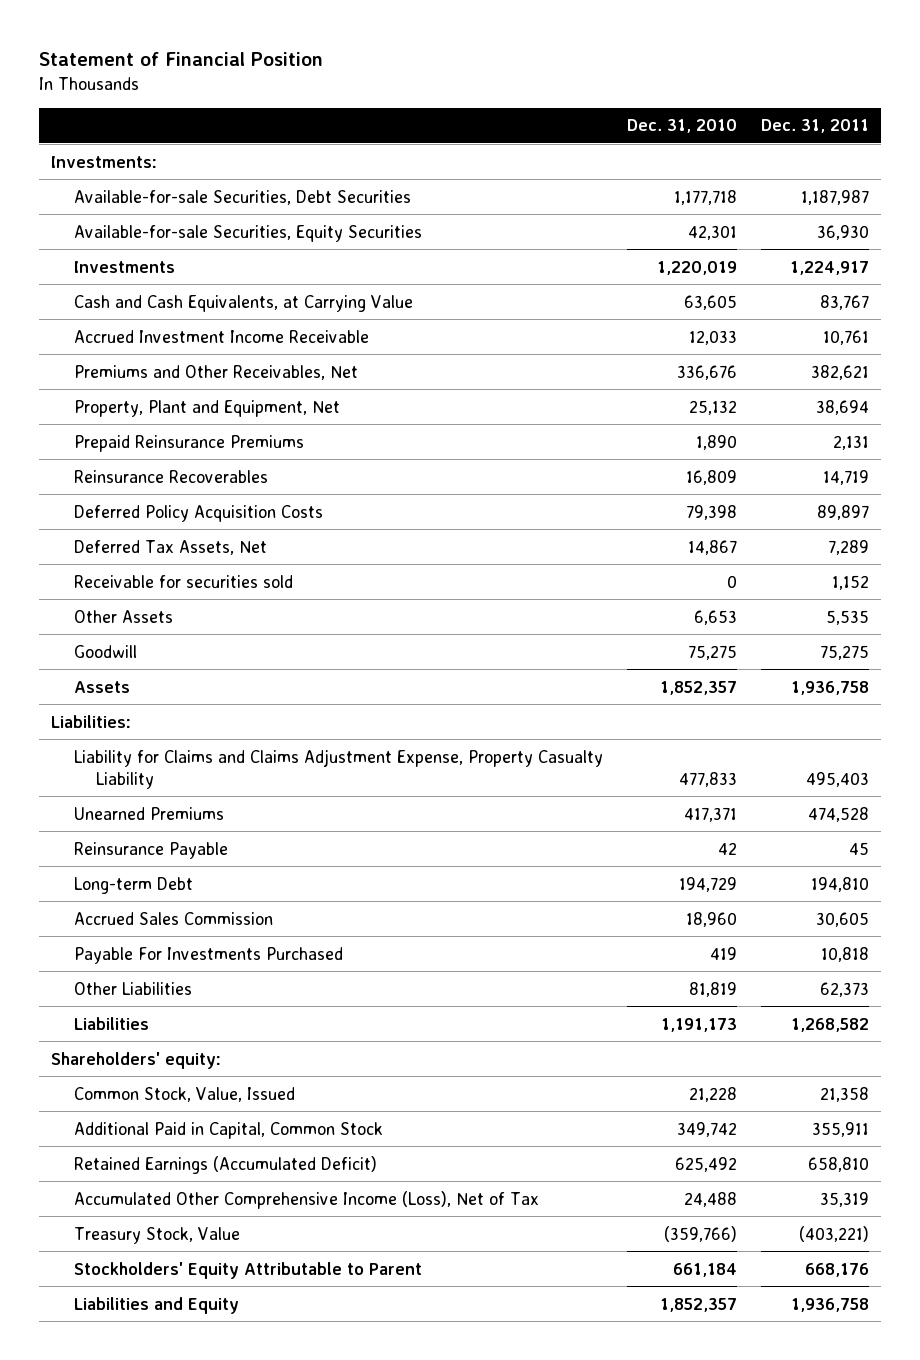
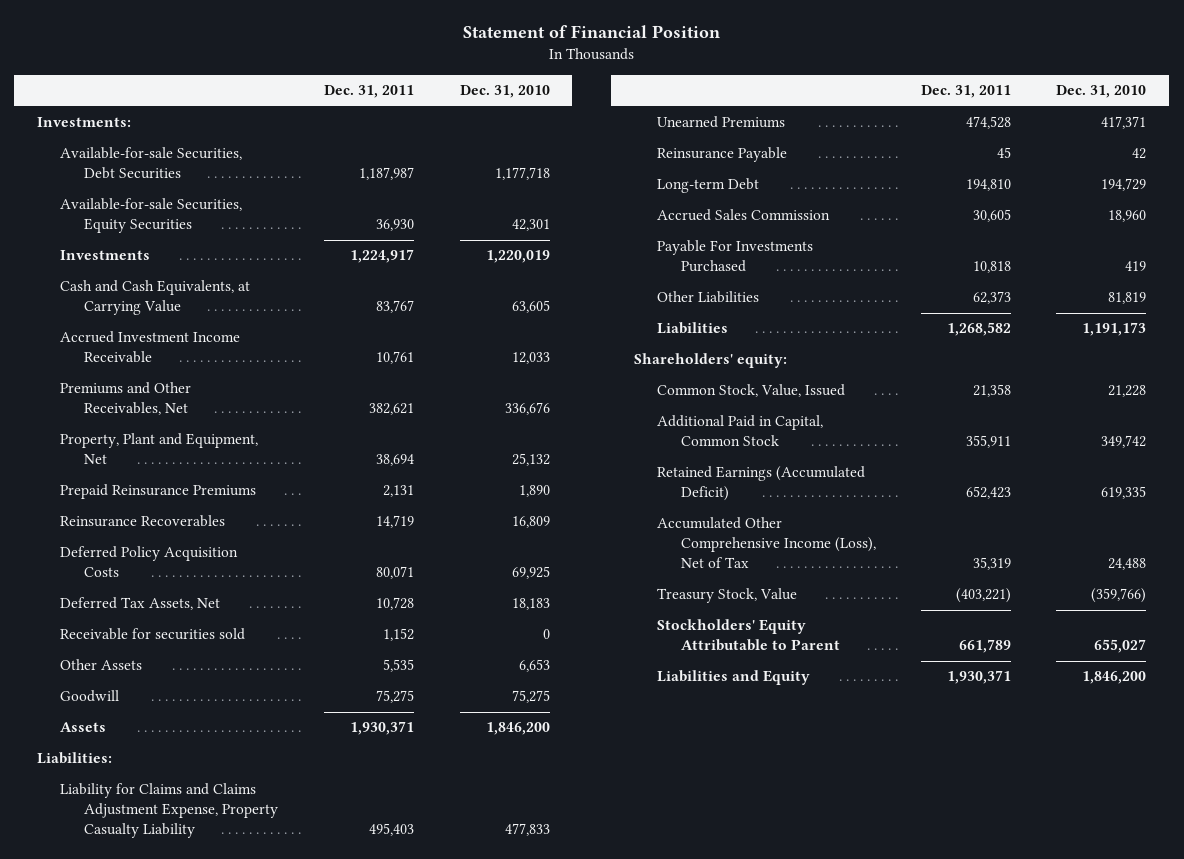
[685,504,737,520] 79,398 -> [511,566,550,580] 69,925
[817,504,870,520] 89,897 -> [376,566,415,580] 80,071
[687,539,737,555] 14,867 -> [511,598,550,611] 18,183
[828,539,870,555] 7,289 -> [376,597,415,611] 10,728
[659,680,737,695] 1,852,357 -> [485,722,550,736] 1,846,200
[791,680,870,695] 1,936,758 -> [350,721,415,736] 1,930,371
[674,1156,737,1172] 625,492 -> [1101,486,1147,500] 619,335
[808,1156,870,1172] 658,810 -> [965,486,1011,500] 652,423
[672,1262,737,1277] 661,184 -> [1094,639,1147,654] 655,027
[805,1262,870,1277] 668,176 -> [958,639,1011,654] 661,789
[659,1297,737,1312] 1,852,357 -> [1082,671,1147,685] 1,846,200
[791,1297,870,1312] 1,936,758 -> [946,670,1011,685] 1,930,371

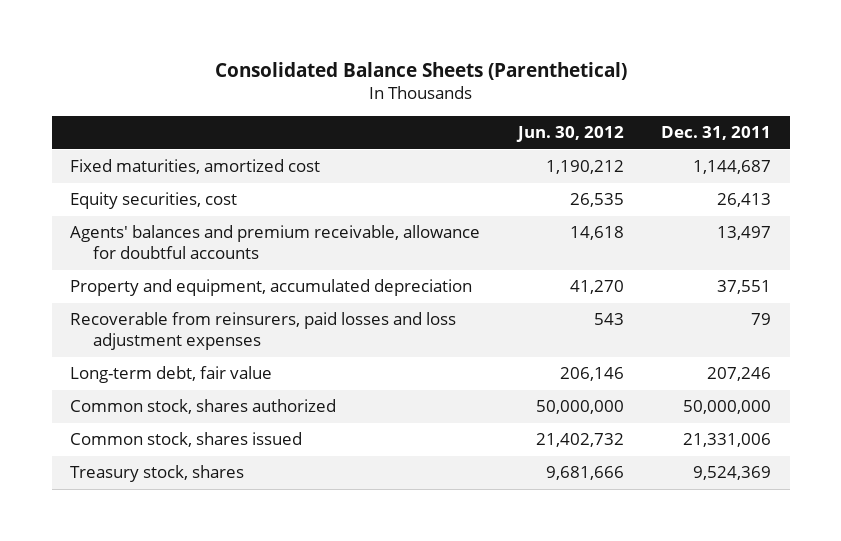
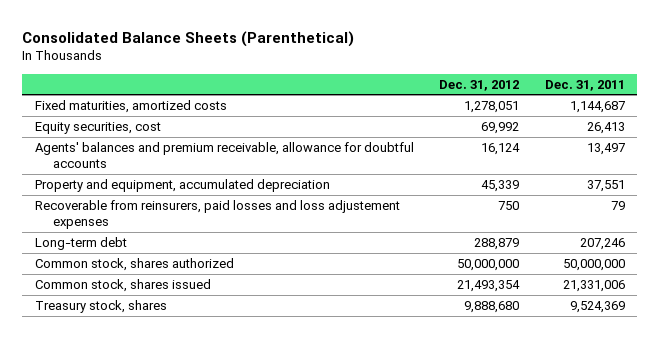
[515,126,624,143] Jun. 30, 2012 -> none
none -> [439,79,520,91] Dec. 31, 2012
[70,159,321,175] Fixed maturities, amortized cost -> [34,100,227,114] Fixed maturities, amortized costs
[70,312,457,351] Recoverable from reinsurers, paid losses and loss adjustment expenses -> [34,200,400,230] Recoverable from reinsurers, paid losses and loss adjustement expenses
[70,366,273,384] Long-term debt, fair value -> [34,237,127,251] Long-term debt

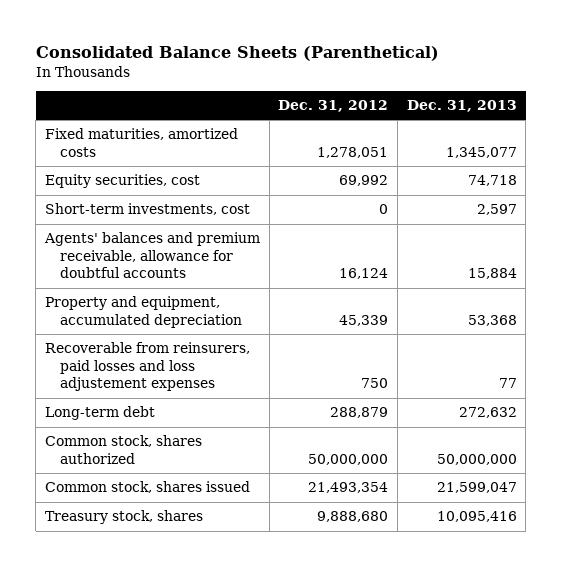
[544,79,625,91] Dec. 31, 2011 -> none
none -> [406,100,517,113] Dec. 31, 2013
none -> [44,203,250,216] Short-term investments, cost

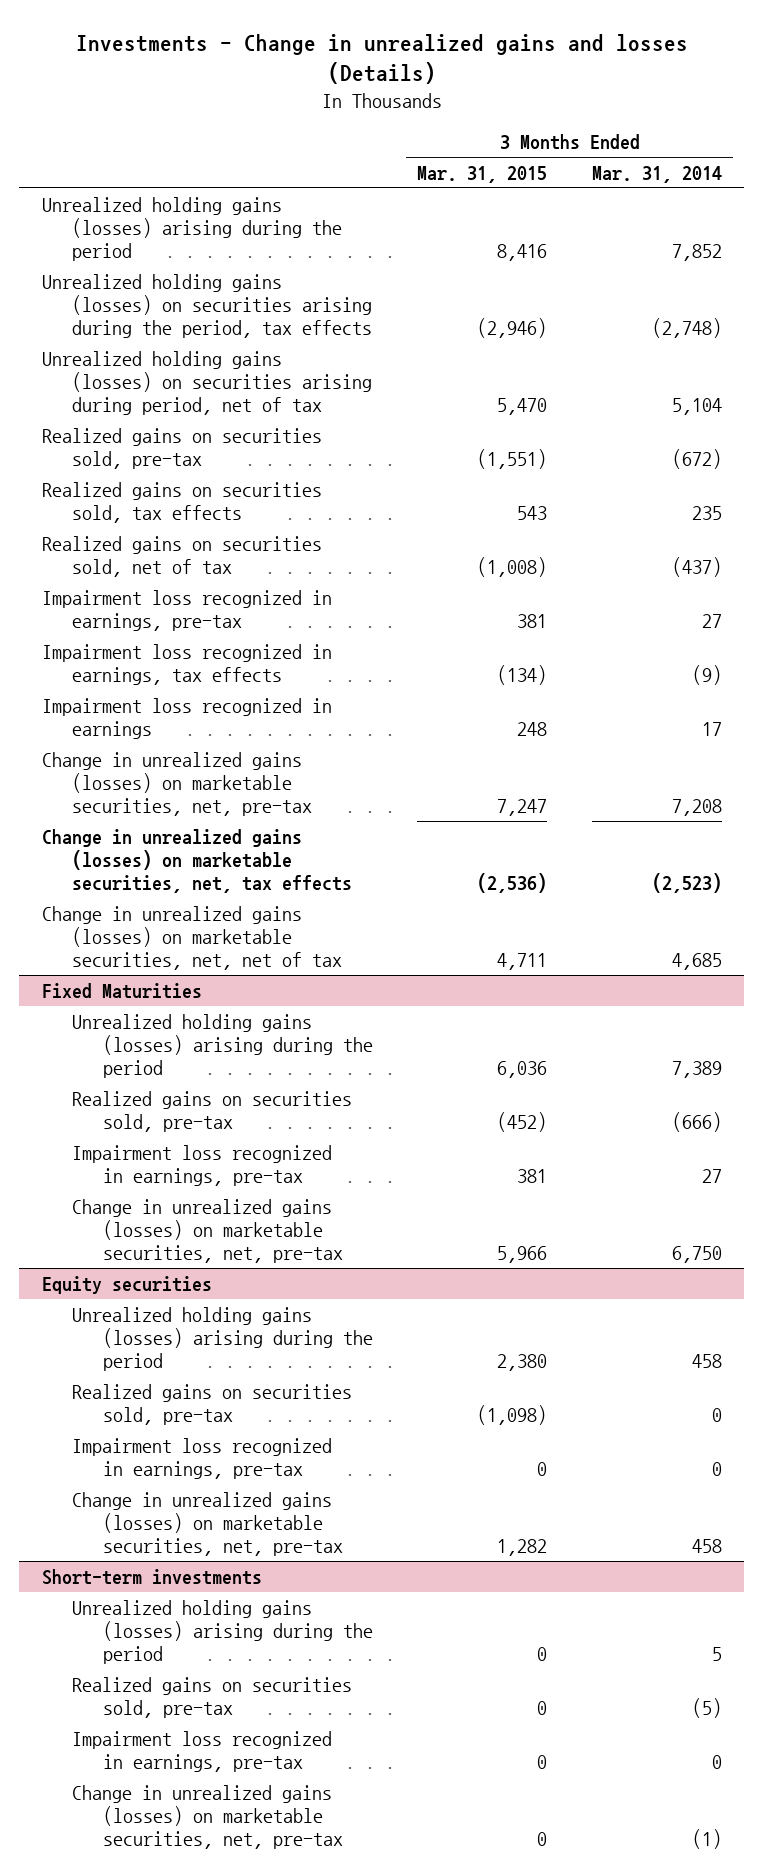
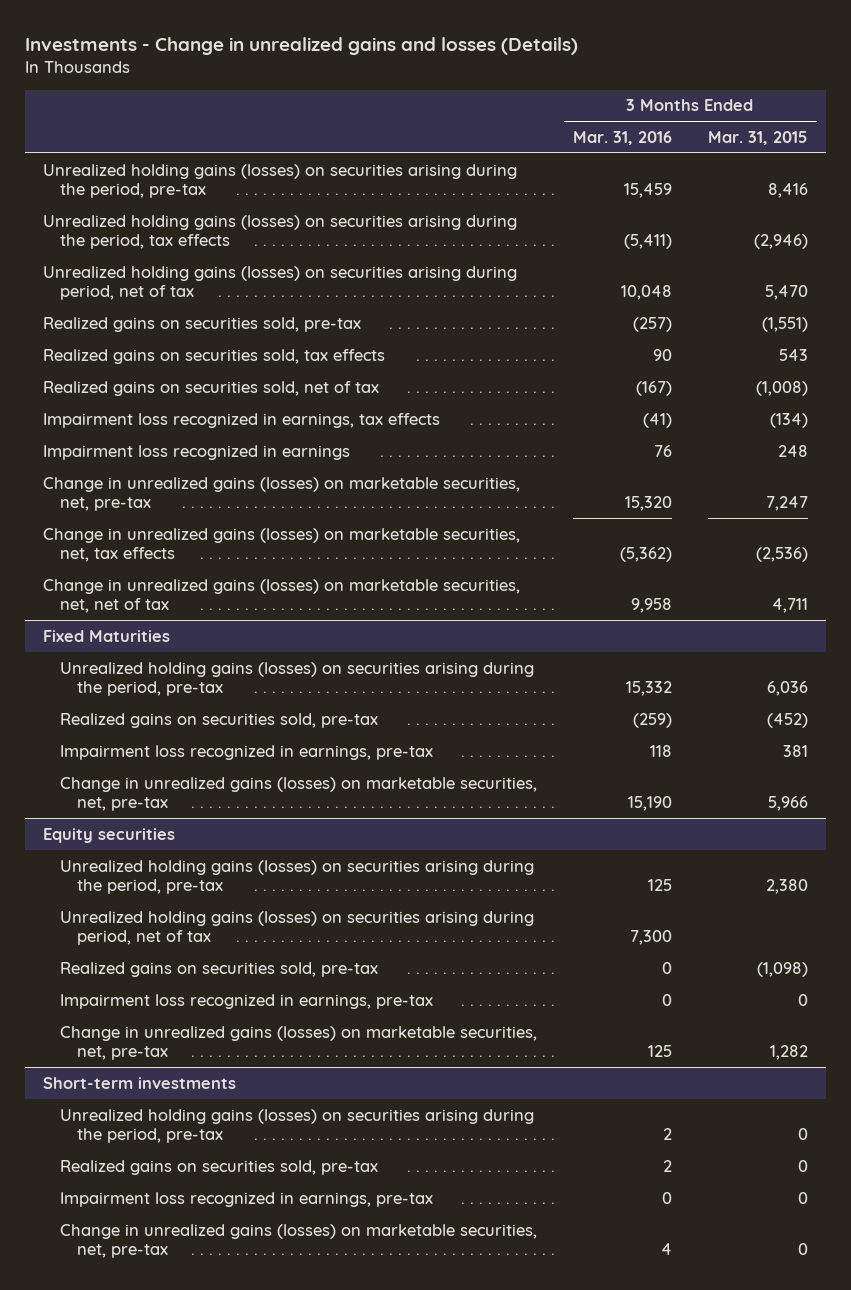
[591,165,722,183] Mar. 31, 2014 -> none
none -> [572,130,672,145] Mar. 31, 2016
[41,196,343,262] Unrealized holding gains (losses) arising during the period -> [42,163,517,199] Unrealized holding gains (losses) on securities arising during the period, pre-tax
[41,589,332,631] Impairment loss recognized in earnings, pre-tax -> none
[72,1013,373,1079] Unrealized holding gains (losses) arising during the period -> [59,661,534,697] Unrealized holding gains (losses) on securities arising during the period, pre-tax
[72,1306,373,1372] Unrealized holding gains (losses) arising during the period -> [59,859,534,895] Unrealized holding gains (losses) on securities arising during the period, pre-tax
none -> [59,910,534,946] Unrealized holding gains (losses) on securities arising during period, net of tax
[72,1599,373,1665] Unrealized holding gains (losses) arising during the period -> [59,1108,534,1144] Unrealized holding gains (losses) on securities arising during the period, pre-tax

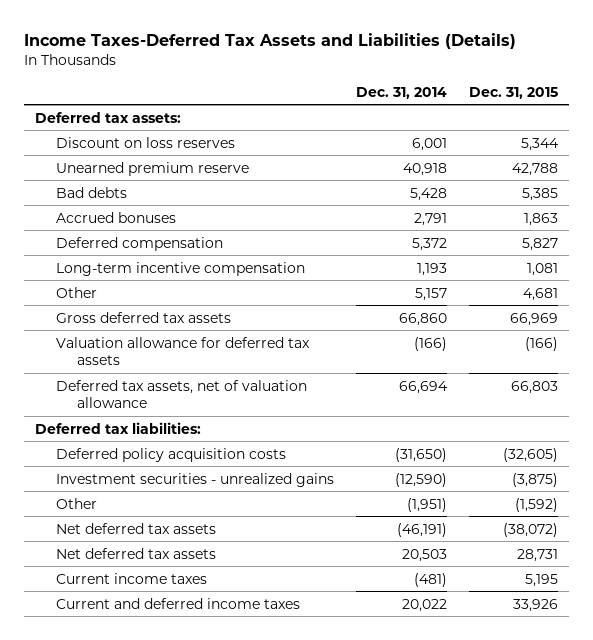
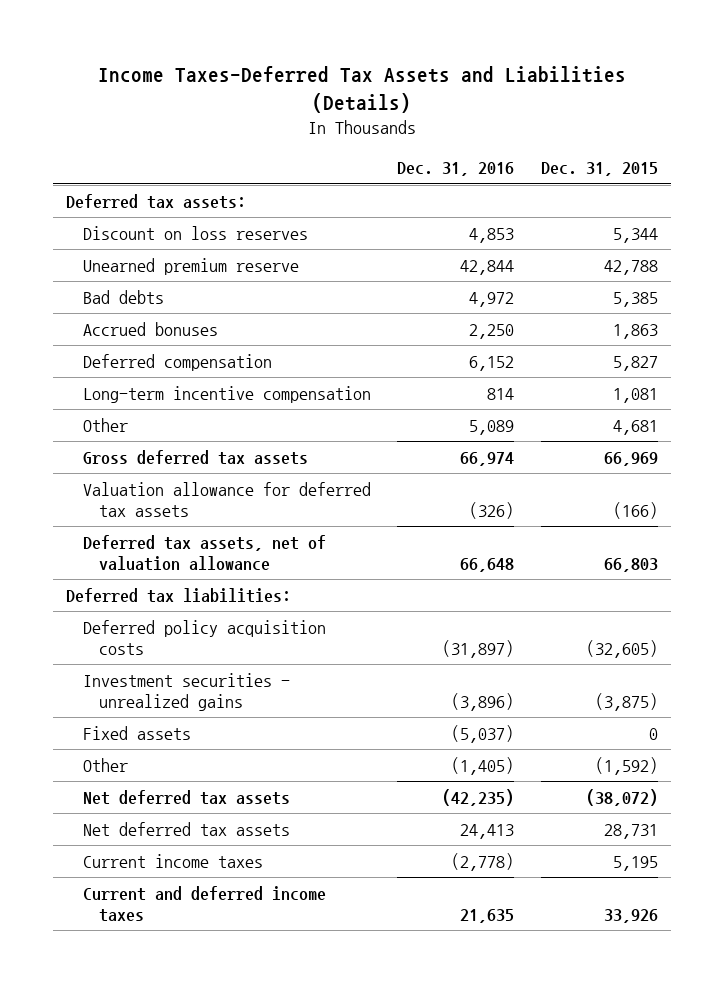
[355,86,447,99] Dec. 31, 2014 -> none
none -> [397,162,515,177] Dec. 31, 2016
none -> [82,725,191,740] Fixed assets

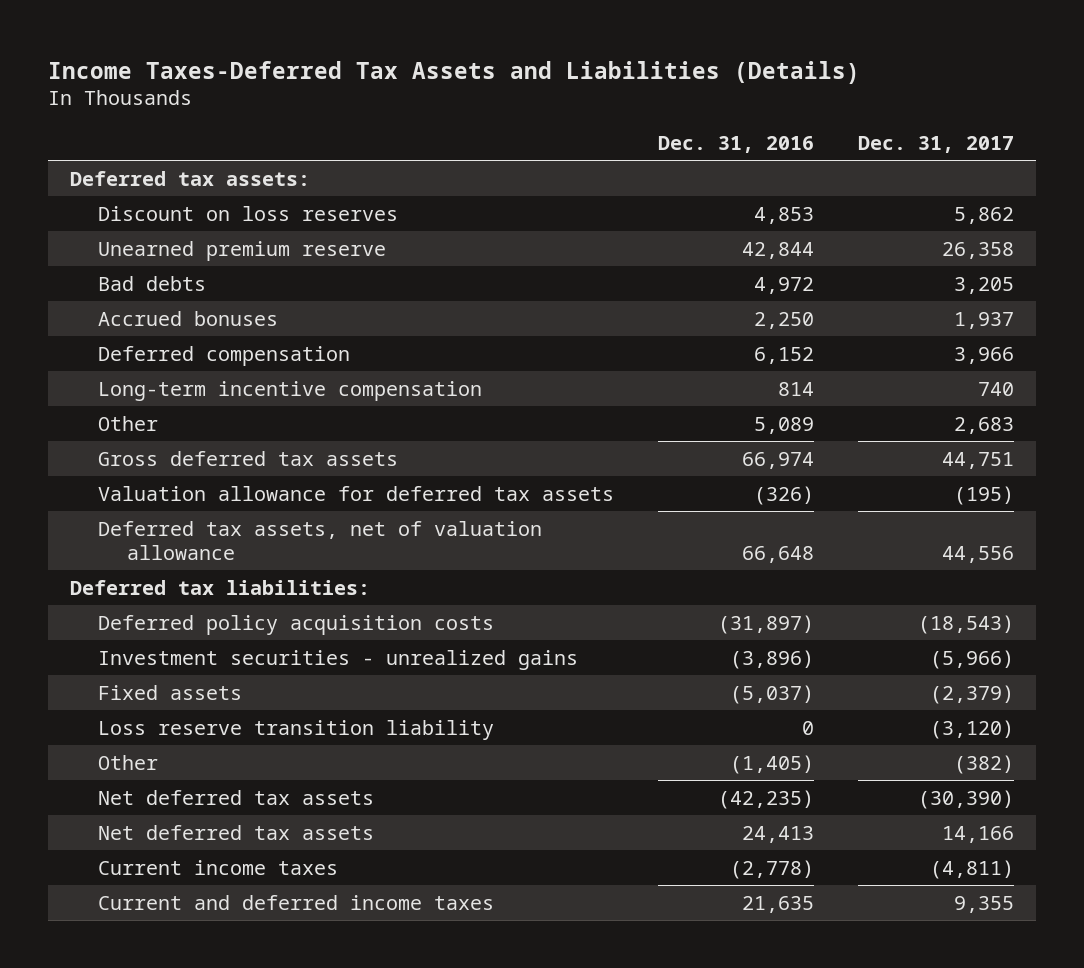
[540,162,658,177] Dec. 31, 2015 -> none
none -> [858,135,1015,153] Dec. 31, 2017
none -> [98,719,495,740] Loss reserve transition liability

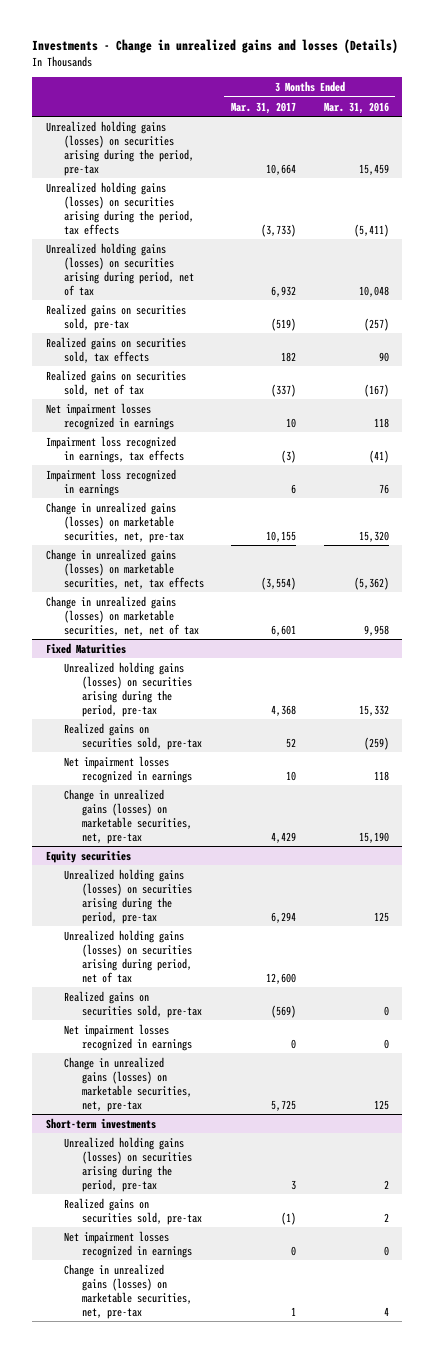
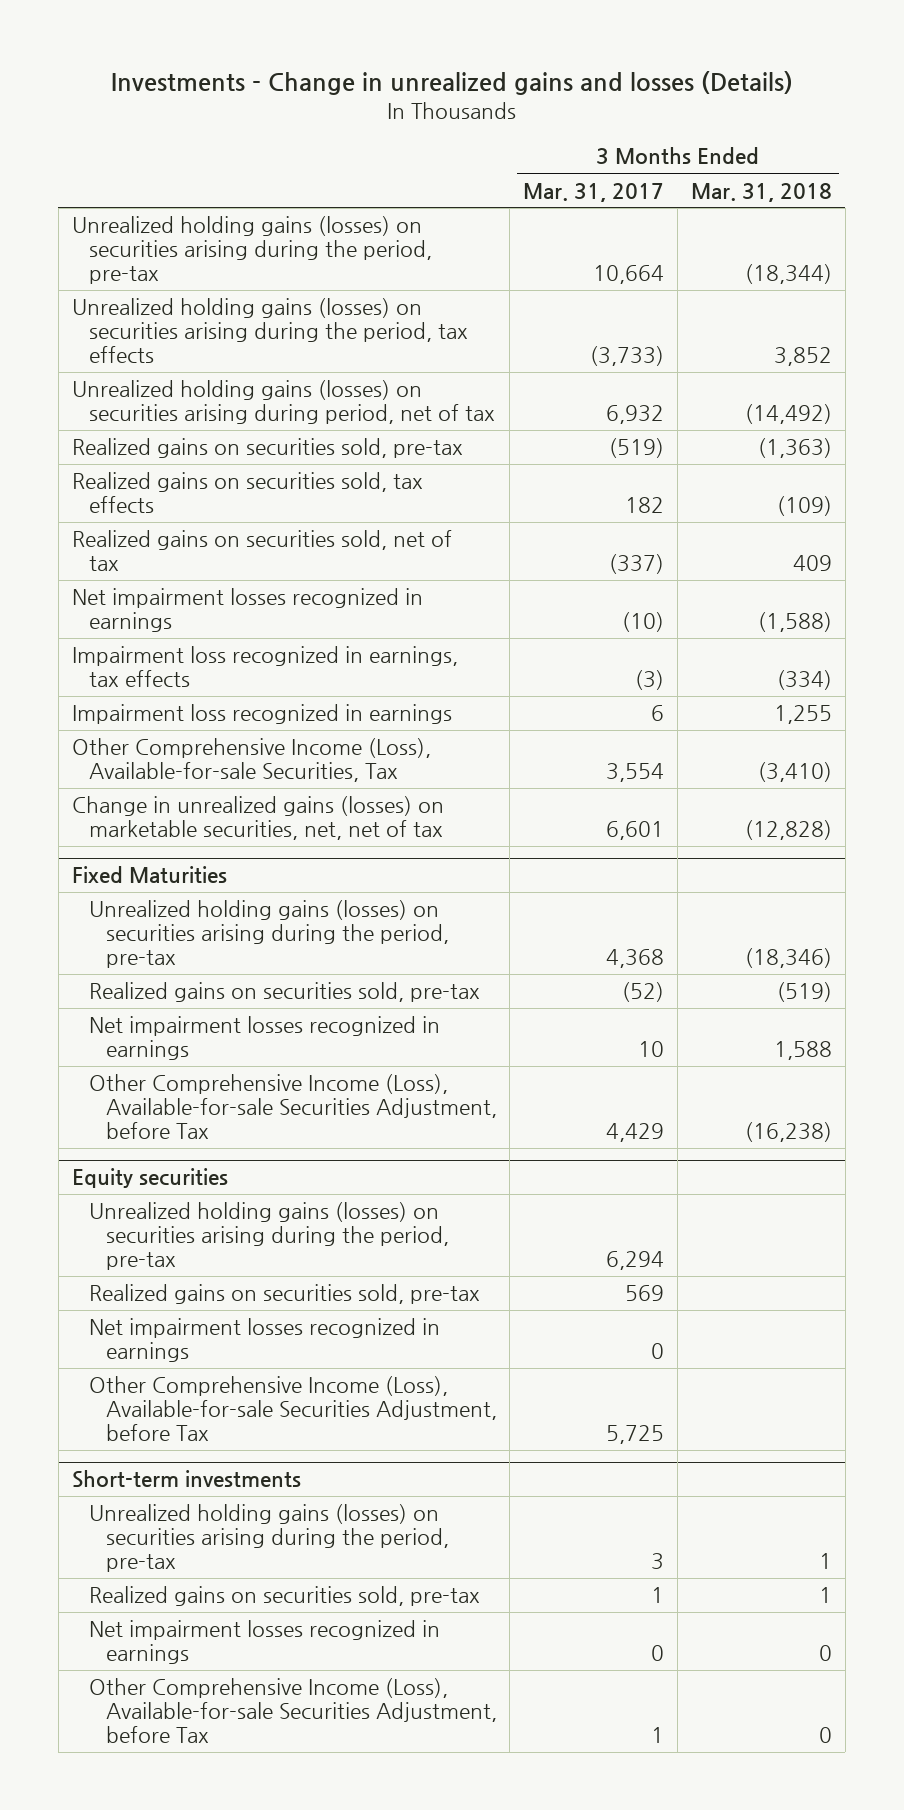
[323,101,389,114] Mar. 31, 2016 -> none
none -> [691,182,833,202] Mar. 31, 2018
[286,417,297,428] 10 -> [622,612,665,633] (10)
[46,501,184,543] Change in unrealized gains (losses) on marketable securities, net, pre-tax -> none
[46,548,204,589] Change in unrealized gains (losses) on marketable securities, net, tax effects -> none
none -> [71,738,431,783] Other Comprehensive Income (Loss), Available-for-sale Securities, Tax
[286,737,297,748] 52 -> [622,982,665,1003] (52)
[63,788,192,844] Change in unrealized gains (losses) on marketable securities, net, pre-tax -> [88,1074,497,1140] Other Comprehensive Income (Loss), Available-for-sale Securities Adjustment, before Tax
[63,929,192,983] Unrealized holding gains (losses) on securities arising during period, net of tax -> none
[271,1004,297,1018] (569) -> [625,1285,665,1302] 569
[63,1056,192,1112] Change in unrealized gains (losses) on marketable securities, net, pre-tax -> [88,1376,497,1442] Other Comprehensive Income (Loss), Available-for-sale Securities Adjustment, before Tax
[281,1211,297,1225] (1) -> [651,1587,665,1604] 1
[63,1263,192,1319] Change in unrealized gains (losses) on marketable securities, net, pre-tax -> none
none -> [88,1678,497,1744] Other Comprehensive Income (Loss), Available-for-sale Securities Adjustment, before Tax

